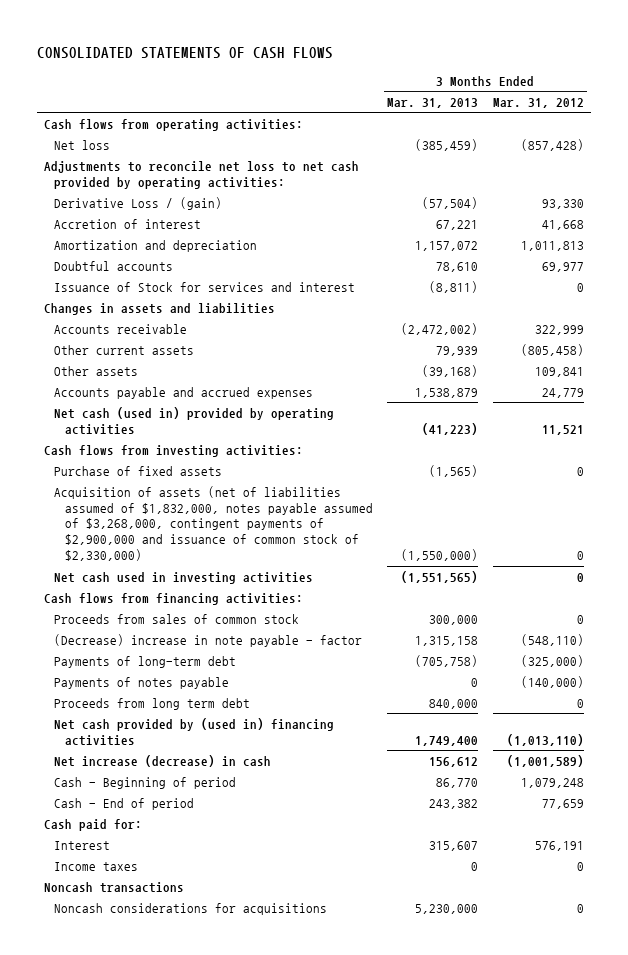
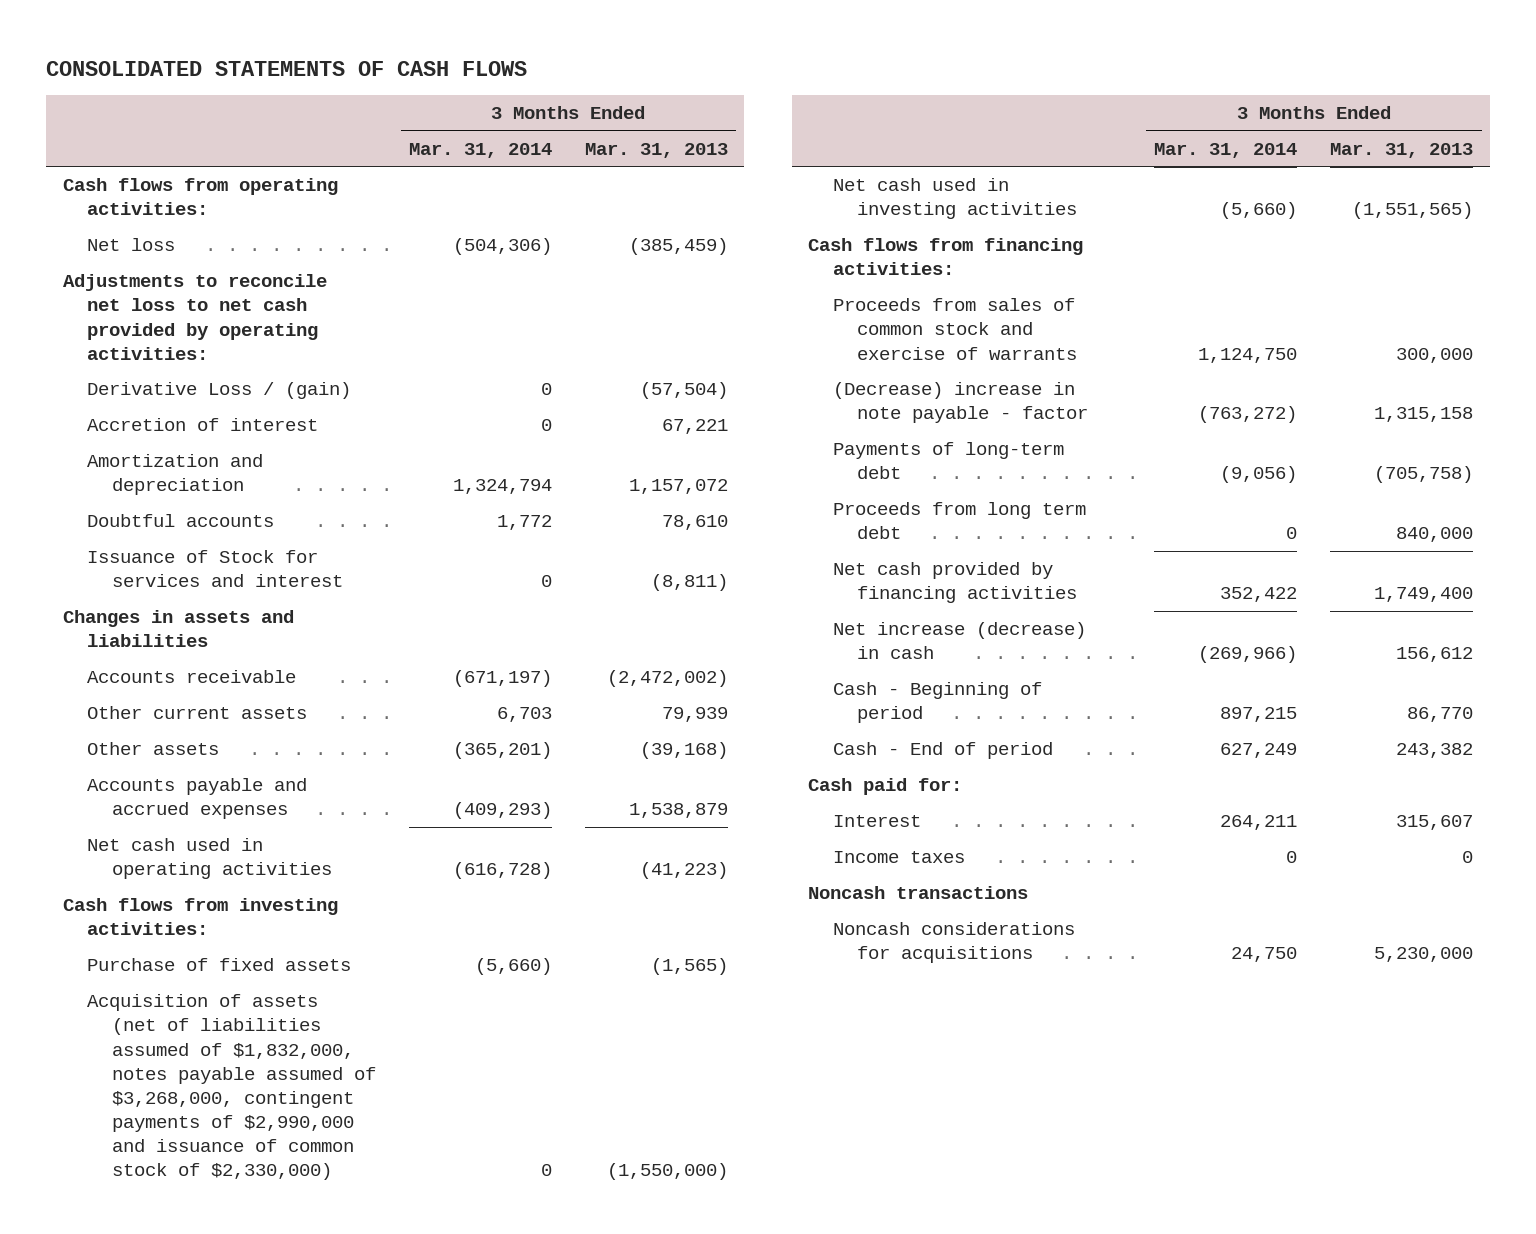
[492,97,584,108] Mar. 31, 2012 -> none
none -> [408,142,552,158] Mar. 31, 2014
[54,406,335,435] Net cash (used in) provided by operating activities -> [87,838,332,880] Net cash used in operating activities
[54,485,373,562] Acquisition of assets (net of liabilities assumed of $1,832,000, notes payable assumed of $3,268,000, contingent payments of $2,900,000 and issuance of common stock of $2,330,000) -> [87,994,376,1181] Acquisition of assets (net of liabilities assumed of $1,832,000, notes payable assumed of $3,268,000, contingent payments of $2,990,000 and issuance of common stock of $2,330,000)
[54,613,300,624] Proceeds from sales of common stock -> [832,298,1078,360] Proceeds from sales of common stock and exercise of warrants
[54,676,230,689] Payments of notes payable -> none
[54,717,335,746] Net cash provided by (used in) financing activities -> [832,562,1078,604] Net cash provided by financing activities

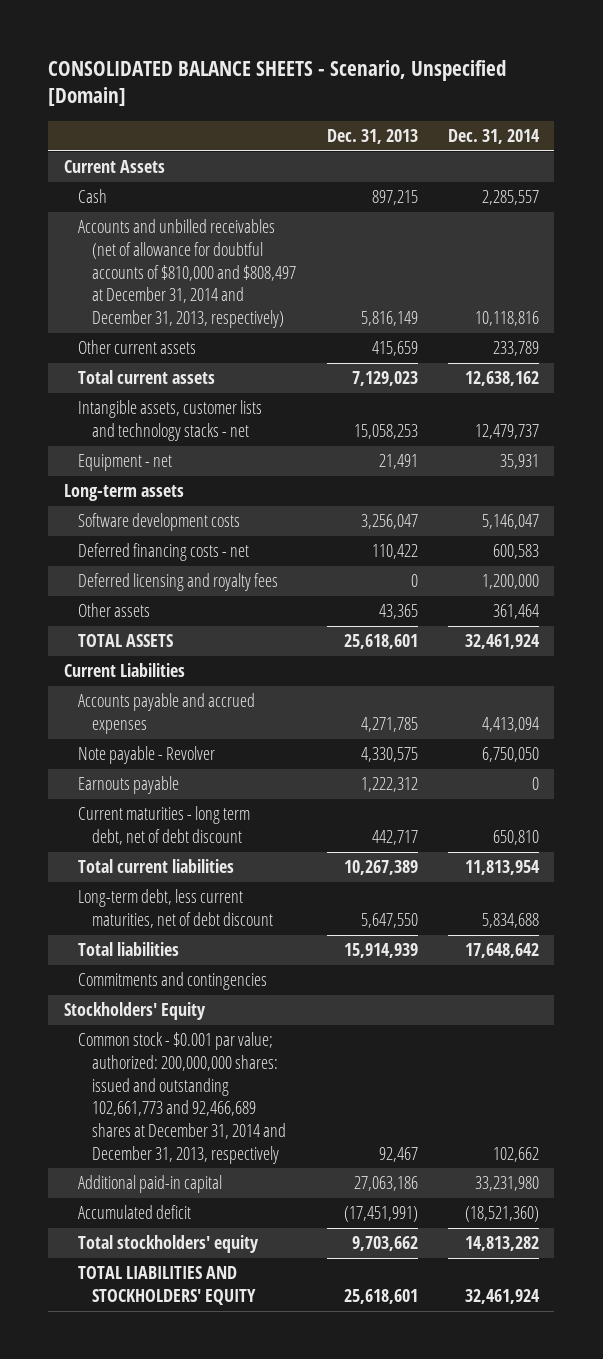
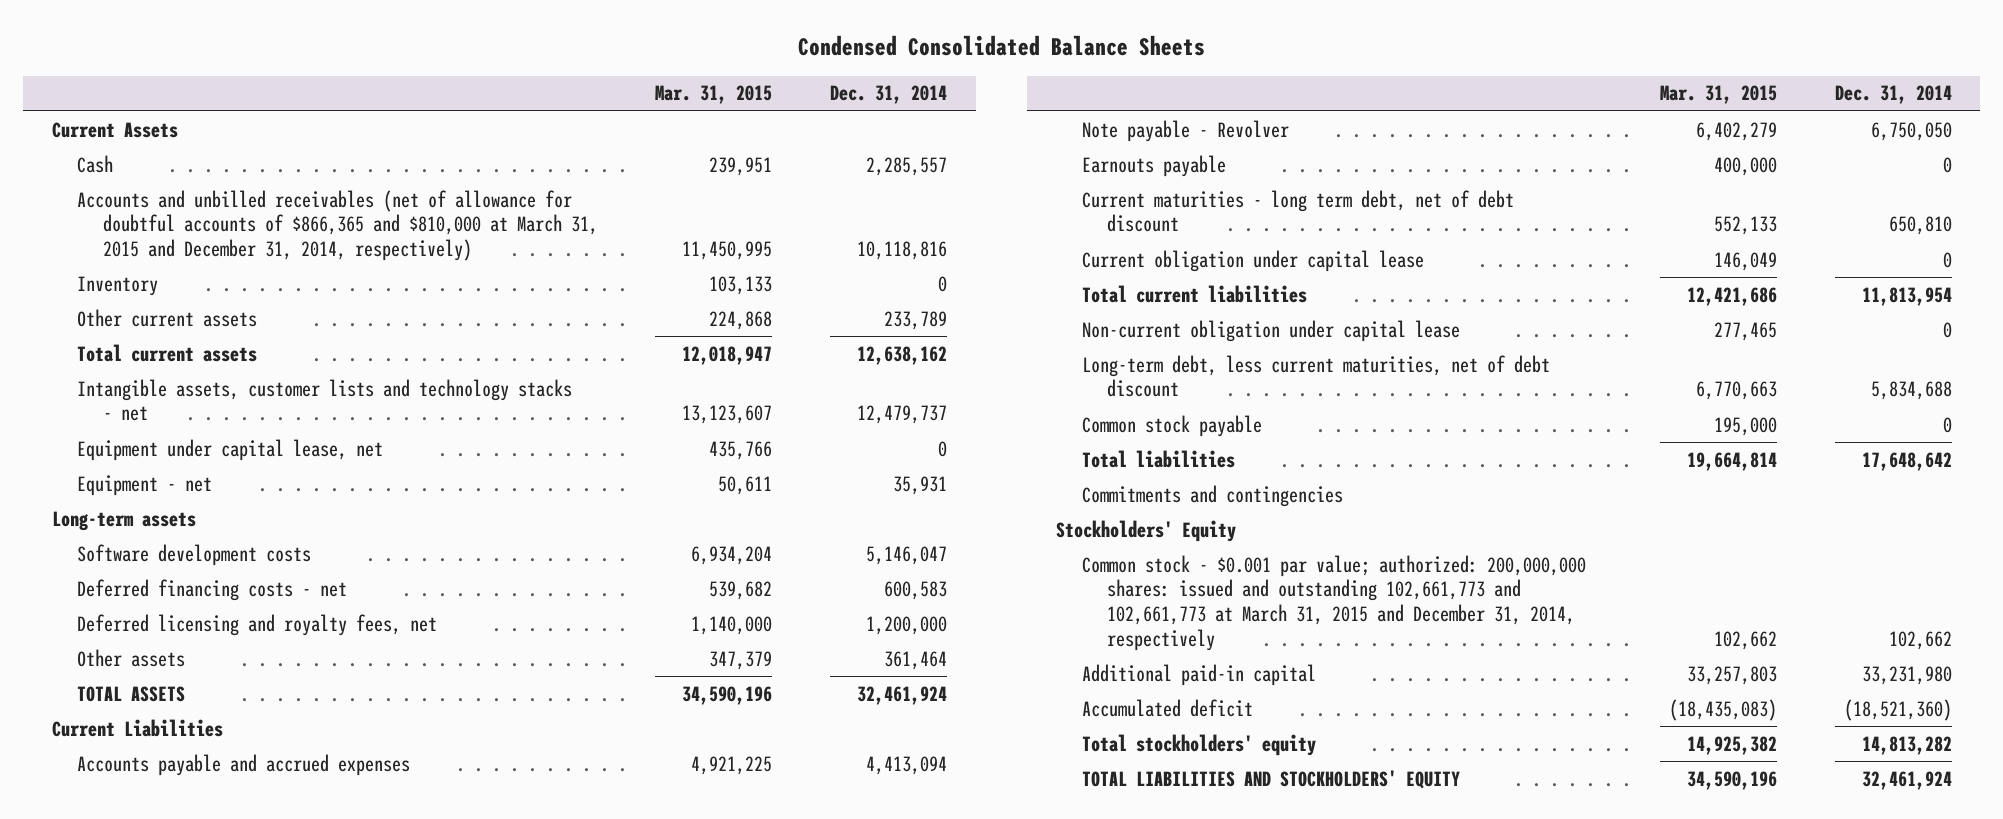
[48,59,507,107] CONSOLIDATED BALANCE SHEETS - Scenario, Unspecified [Domain] -> [797,34,1205,56] Condensed Consolidated Balance Sheets
[326,128,418,144] Dec. 31, 2013 -> none
none -> [655,85,773,105] Mar. 31, 2015
[77,219,297,329] Accounts and unbilled receivables (net of allowance for doubtful accounts of $810,000 and $808,497 at December 31, 2014 and December 31, 2013, respectively) -> [77,189,598,262] Accounts and unbilled receivables (net of allowance for doubtful accounts of $866,365 and $810,000 at March 31, 2015 and December 31, 2014, respectively)
none -> [77,275,159,296] Inventory
none -> [77,438,384,461] Equipment under capital lease, net
[77,573,278,592] Deferred licensing and royalty fees -> [77,613,438,636] Deferred licensing and royalty fees, net
none -> [1081,249,1424,272] Current obligation under capital lease
none -> [1081,319,1460,342] Non-current obligation under capital lease
none -> [1081,414,1262,437] Common stock payable
[77,1032,287,1164] Common stock - $0.001 par value; authorized: 200,000,000 shares: issued and outstanding 102,661,773 and 92,466,689 shares at December 31, 2014 and December 31, 2013, respectively -> [1081,554,1586,651] Common stock - $0.001 par value; authorized: 200,000,000 shares: issued and outstanding 102,661,773 and 102,661,773 at March 31, 2015 and December 31, 2014, respectively

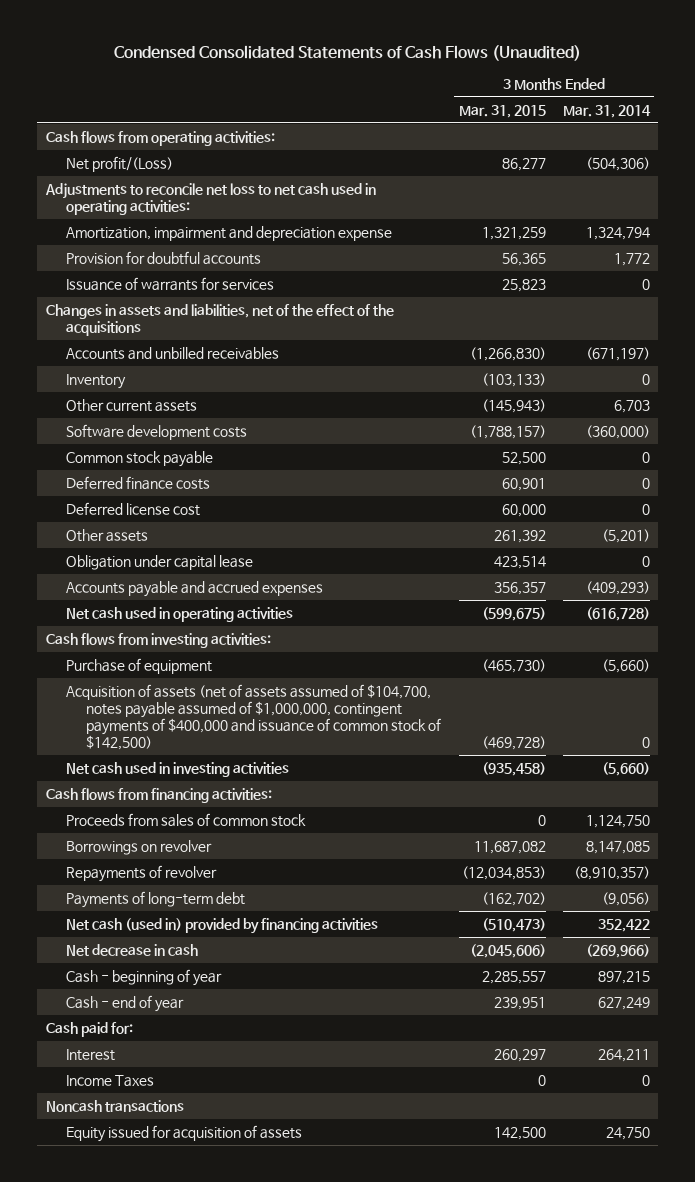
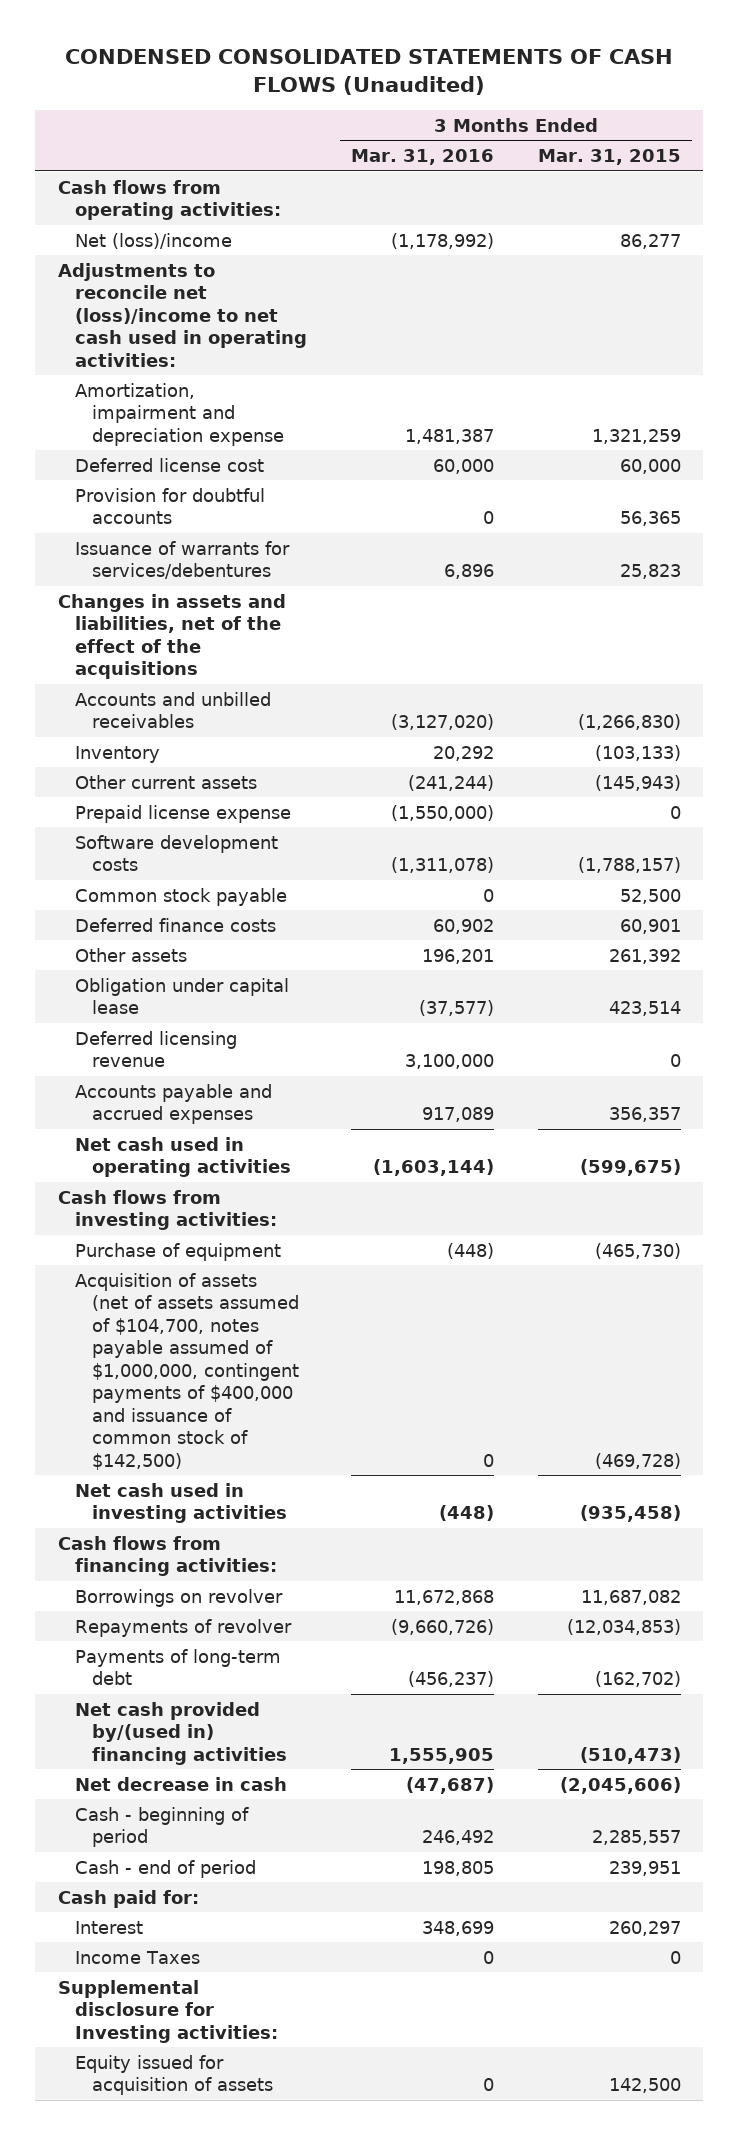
[113,45,581,62] Condensed Consolidated Statements of Cash Flows (Unaudited) -> [65,48,674,96] CONDENSED CONSOLIDATED STATEMENTS OF CASH FLOWS (Unaudited)
[562,104,651,118] Mar. 31, 2014 -> none
none -> [351,149,495,166] Mar. 31, 2016
[66,155,174,172] Net profit/(Loss) -> [75,232,233,249] Net (loss)/income
[44,182,376,215] Adjustments to reconcile net loss to net cash used in operating activities: -> [57,262,308,367] Adjustments to reconcile net (loss)/income to net cash used in operating activities:
[66,501,201,516] Deferred license cost -> [75,457,265,472] Deferred license cost
[66,276,275,291] Issuance of warrants for services -> [75,540,291,580] Issuance of warrants for services/debentures
none -> [75,804,292,823] Prepaid license expense
none -> [75,1030,238,1068] Deferred licensing revenue
[66,812,307,827] Proceeds from sales of common stock -> none
[66,917,379,934] Net cash (used in) provided by financing activities -> [75,1701,288,1765] Net cash provided by/(used in) financing activities
[66,968,223,986] Cash - beginning of year -> [75,1806,250,1848] Cash - beginning of period
[66,994,185,1012] Cash - end of year -> [75,1859,257,1878] Cash - end of period
[45,1099,184,1112] Noncash transactions -> none
none -> [57,1979,279,2043] Supplemental disclosure for Investing activities:

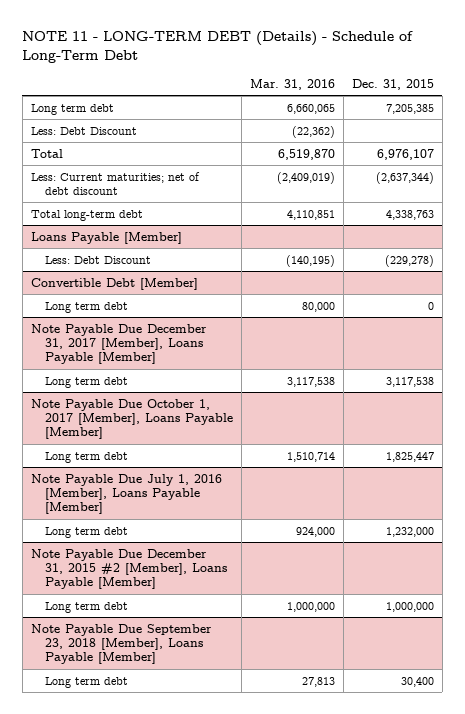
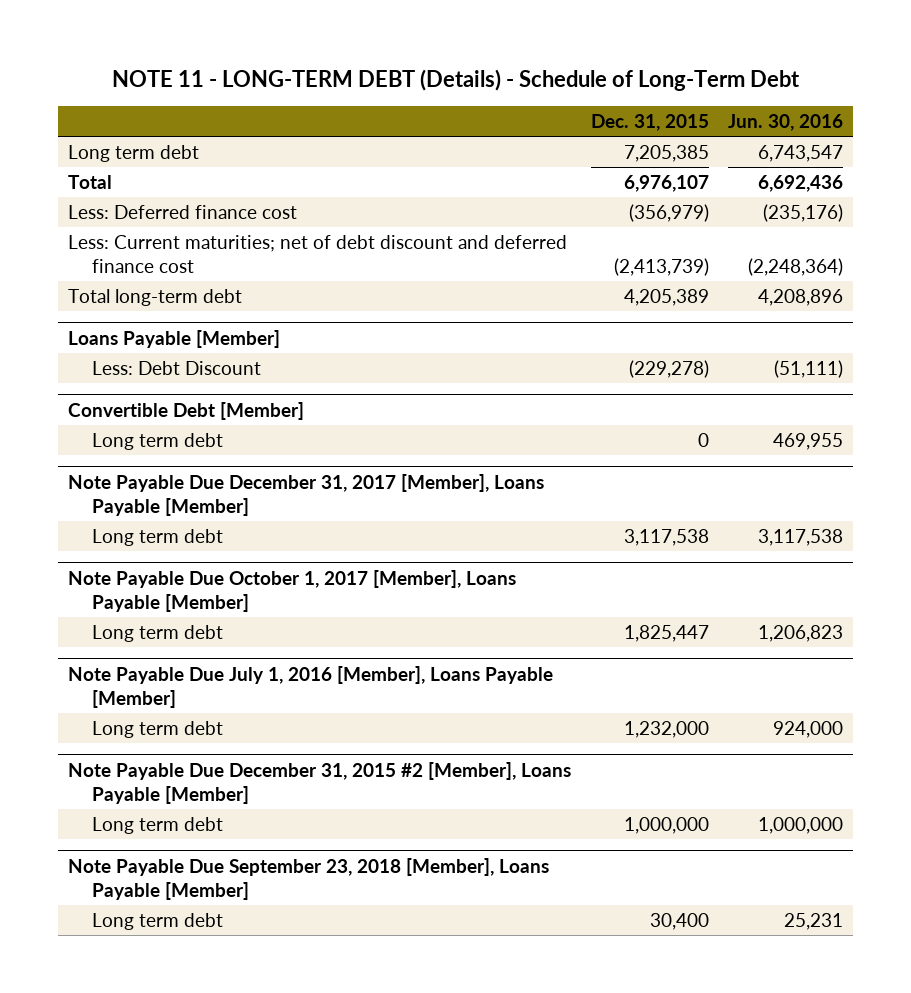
[249,78,335,90] Mar. 31, 2016 -> none
none -> [728,114,844,132] Jun. 30, 2016
[30,126,137,135] Less: Debt Discount -> none
none -> [67,204,297,219] Less: Deferred finance cost
[30,171,200,195] Less: Current maturities; net of debt discount -> [67,234,567,273] Less: Current maturities; net of debt discount and deferred finance cost
[375,171,434,184] (2,637,344) -> [613,257,709,276] (2,413,739)
[385,209,434,220] 4,338,763 -> [623,288,709,306] 4,205,389

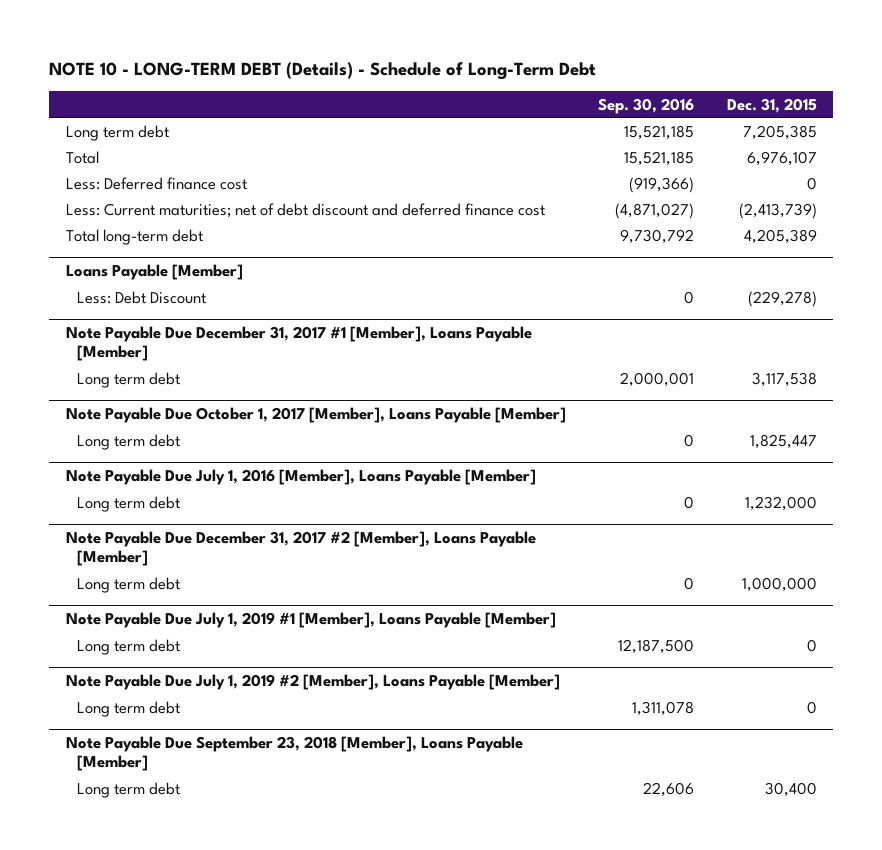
[111,69,800,92] NOTE 11 - LONG-TERM DEBT (Details) - Schedule of Long-Term Debt -> [49,61,597,80] NOTE 10 - LONG-TERM DEBT (Details) - Schedule of Long-Term Debt
[728,114,844,132] Jun. 30, 2016 -> none
none -> [598,97,695,114] Sep. 30, 2016
[628,203,709,222] (356,979) -> [806,176,817,190] 0
[67,401,304,420] Convertible Debt [Member] -> none
[91,432,223,450] Long term debt -> none
[67,473,544,516] Note Payable Due December 31, 2017 [Member], Loans Payable [Member] -> [65,326,532,361] Note Payable Due December 31, 2017 #1 [Member], Loans Payable [Member]
[67,761,571,804] Note Payable Due December 31, 2015 #2 [Member], Loans Payable [Member] -> [65,531,536,566] Note Payable Due December 31, 2017 #2 [Member], Loans Payable [Member]
none -> [65,612,556,629] Note Payable Due July 1, 2019 #1 [Member], Loans Payable [Member]
none -> [77,638,181,655] Long term debt
none -> [65,674,560,691] Note Payable Due July 1, 2019 #2 [Member], Loans Payable [Member]
none -> [77,700,181,717] Long term debt

